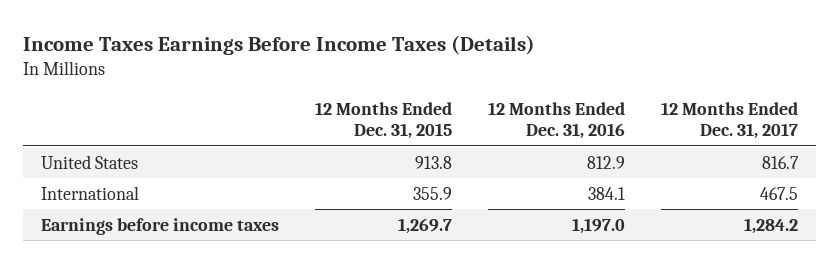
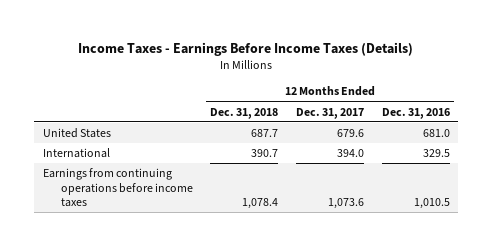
[23,35,536,56] Income Taxes Earnings Before Income Taxes (Details) -> [78,41,414,56] Income Taxes - Earnings Before Income Taxes (Details)
[315,101,453,140] 12 Months Ended Dec. 31, 2015 -> none
none -> [210,107,279,119] Dec. 31, 2018
[587,155,626,169] 812.9 -> [422,129,450,138] 681.0
[762,155,800,169] 816.7 -> [336,129,364,138] 679.6
[588,186,626,200] 384.1 -> [422,149,450,158] 329.5
[760,186,799,200] 467.5 -> [336,149,364,158] 394.0
[41,217,280,235] Earnings before income taxes -> [42,168,193,208] Earnings from continuing operations before income taxes
[572,217,626,234] 1,197.0 -> [413,198,450,210] 1,010.5
[744,217,799,234] 1,284.2 -> [327,198,364,210] 1,073.6

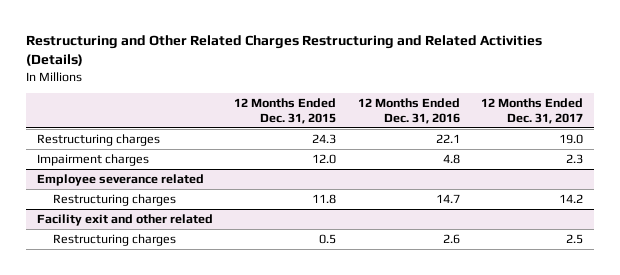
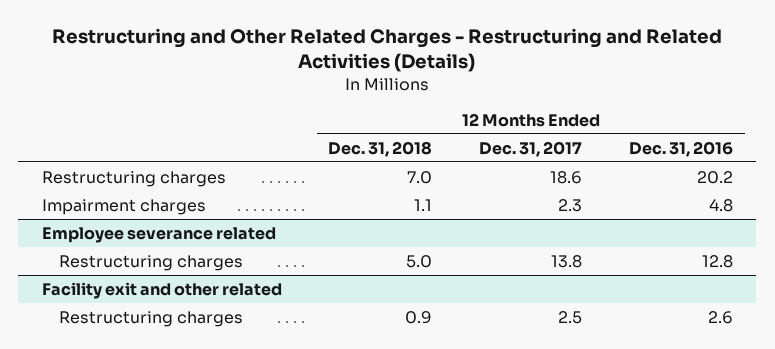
[26,35,543,67] Restructuring and Other Related Charges Restructuring and Related Activities (Details) -> [52,28,723,73] Restructuring and Other Related Charges - Restructuring and Related Activities (Details)
[234,98,337,124] 12 Months Ended Dec. 31, 2015 -> none
none -> [328,140,433,157] Dec. 31, 2018
[435,133,460,143] 22.1 -> [696,170,733,184] 20.2
[558,133,583,144] 19.0 -> [550,170,583,184] 18.6
[435,193,460,203] 14.7 -> [701,254,733,268] 12.8
[558,193,583,203] 14.2 -> [551,254,583,268] 13.8

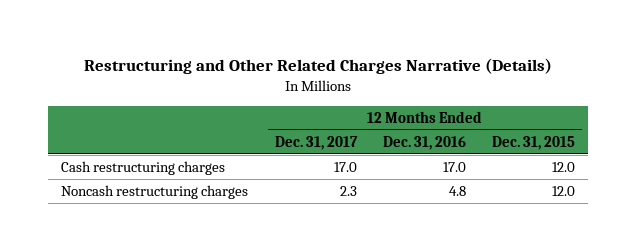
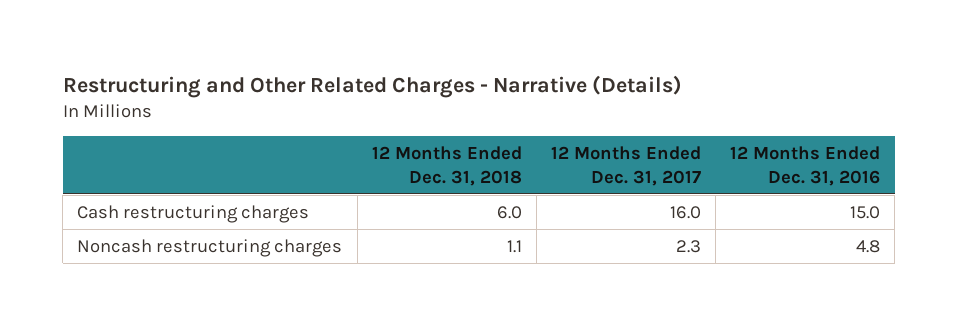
[84,58,553,75] Restructuring and Other Related Charges Narrative (Details) -> [62,74,682,98] Restructuring and Other Related Charges - Narrative (Details)
[492,135,576,150] Dec. 31, 2015 -> none
none -> [371,145,522,186] 12 Months Ended Dec. 31, 2018
[333,161,357,172] 17.0 -> [669,205,701,219] 16.0
[443,161,467,172] 17.0 -> [849,205,880,219] 15.0

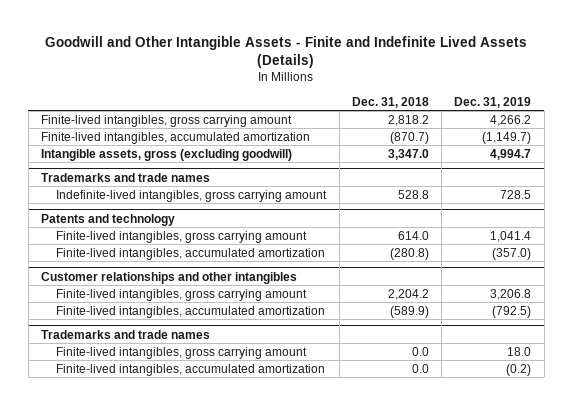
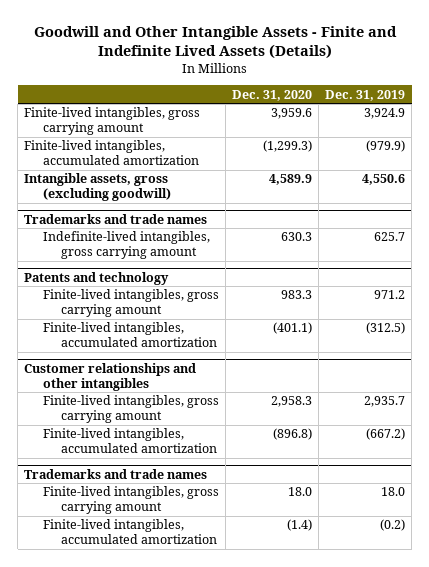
[351,96,429,108] Dec. 31, 2018 -> none
none -> [232,89,313,101] Dec. 31, 2020
[490,114,532,126] 4,266.2 -> [364,108,406,120] 3,924.9
[482,131,532,144] (1,149.7) -> [366,140,406,153] (979.9)
[490,148,532,160] 4,994.7 -> [362,174,406,186] 4,550.6
[500,189,532,199] 728.5 -> [374,232,406,242] 625.7
[490,230,532,242] 1,041.4 -> [374,290,406,300] 971.2
[492,247,532,260] (357.0) -> [366,322,406,335] (312.5)
[490,288,532,300] 3,206.8 -> [364,396,406,408] 2,935.7
[492,305,532,318] (792.5) -> [366,428,406,441] (667.2)

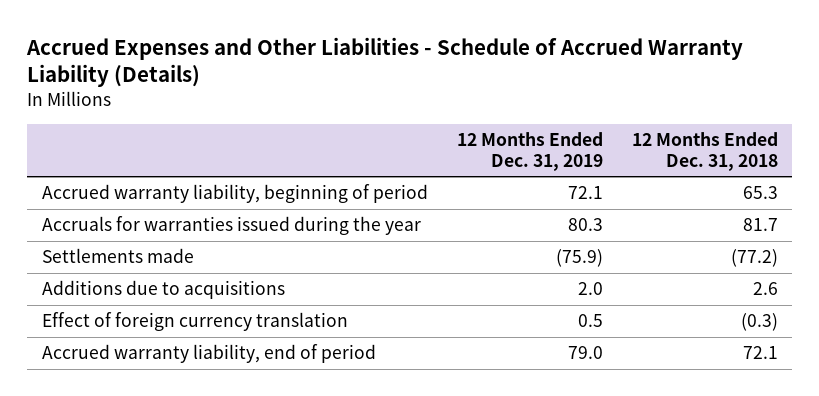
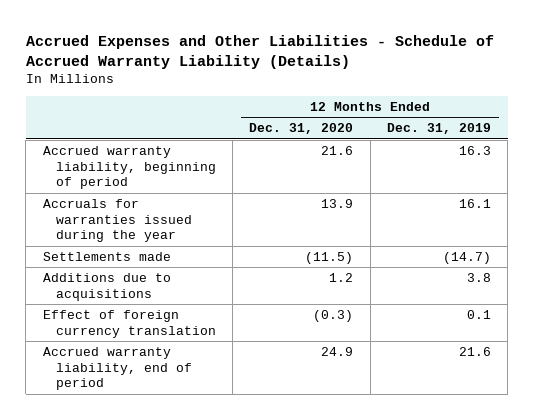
[631,132,778,171] 12 Months Ended Dec. 31, 2018 -> none
none -> [249,123,354,135] Dec. 31, 2020
[567,186,603,200] 72.1 -> [458,145,491,155] 16.3
[567,218,603,232] 80.3 -> [458,198,491,208] 16.1
[555,249,603,268] (75.9) -> [442,251,491,264] (14.7)
[577,282,603,296] 2.0 -> [466,272,491,282] 3.8
[577,314,603,328] 0.5 -> [466,309,491,319] 0.1
[567,346,603,360] 79.0 -> [458,346,491,356] 21.6

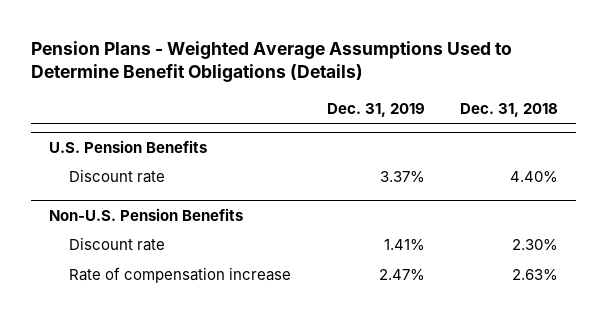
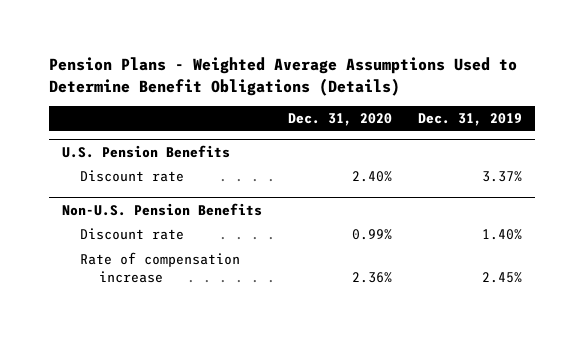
[460,102,559,117] Dec. 31, 2018 -> none
none -> [287,112,392,126] Dec. 31, 2020
[383,239,425,251] 1.41% -> [481,229,522,241] 1.40%
[378,269,425,281] 2.47% -> [481,271,522,283] 2.45%

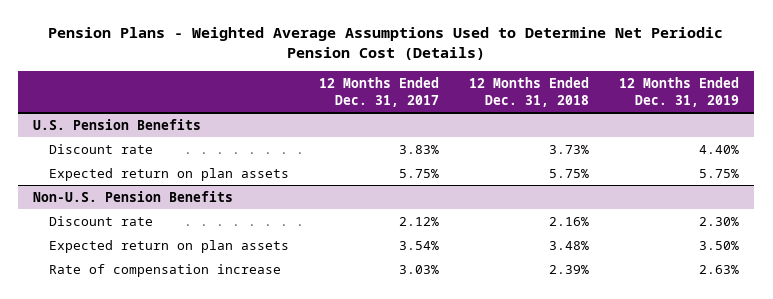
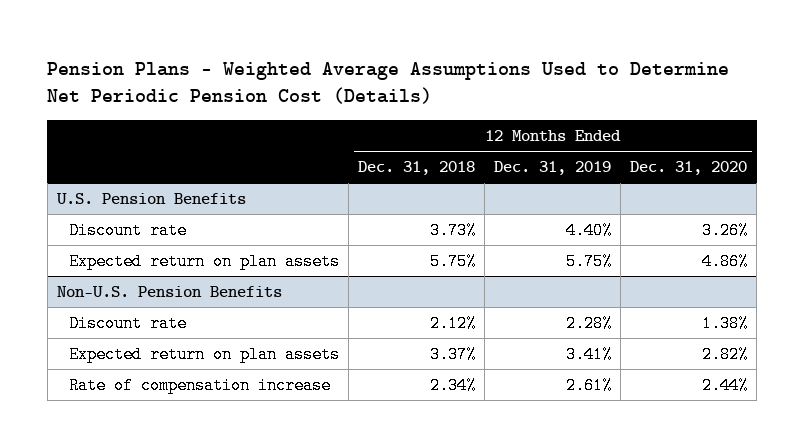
[318,76,439,107] 12 Months Ended Dec. 31, 2017 -> none
none -> [630,161,748,176] Dec. 31, 2020
[549,216,590,226] 2.16% -> [430,315,477,333] 2.12%
[699,216,740,226] 2.30% -> [566,315,613,333] 2.28%
[549,240,590,250] 3.48% -> [430,346,477,364] 3.37%
[699,240,740,250] 3.50% -> [566,346,613,364] 3.41%
[549,264,590,274] 2.39% -> [430,377,477,395] 2.34%
[699,264,740,274] 2.63% -> [566,377,613,395] 2.61%

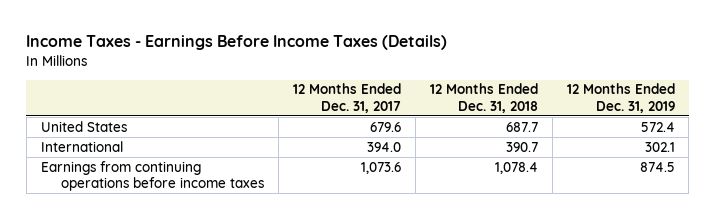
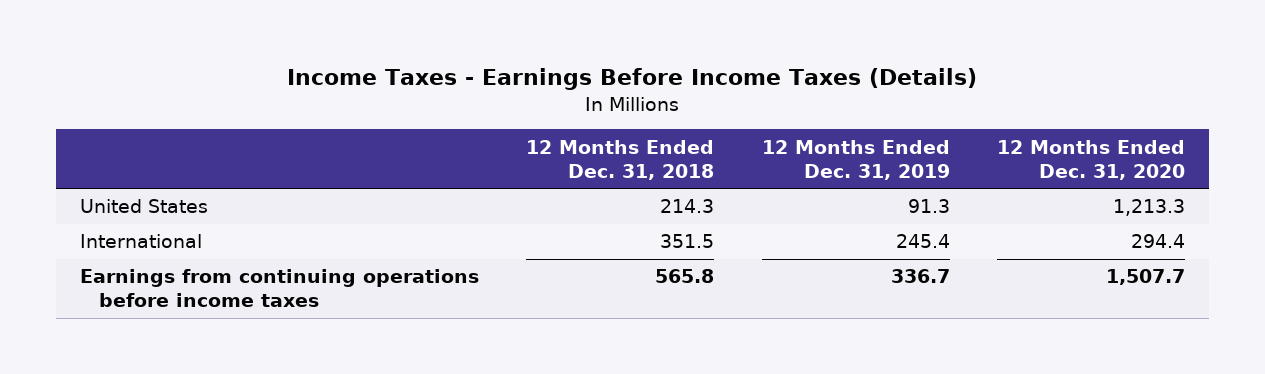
[292,83,401,113] 12 Months Ended Dec. 31, 2017 -> none
none -> [996,139,1185,180] 12 Months Ended Dec. 31, 2020
[505,121,538,132] 687.7 -> [660,199,715,214] 214.3
[640,121,675,132] 572.4 -> [907,199,950,214] 91.3
[505,141,538,152] 390.7 -> [660,234,715,249] 351.5
[644,141,675,152] 302.1 -> [895,234,950,249] 245.4
[494,161,538,174] 1,078.4 -> [655,269,715,284] 565.8
[639,161,675,172] 874.5 -> [890,269,950,284] 336.7

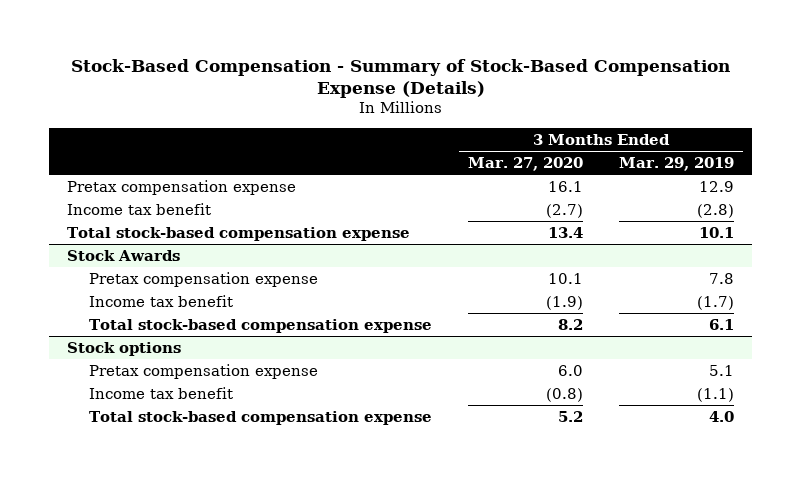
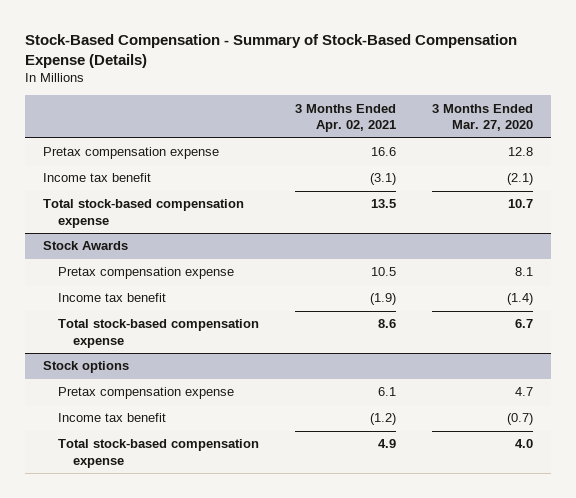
[618,157,734,172] Mar. 29, 2019 -> none
none -> [295,103,397,133] 3 Months Ended Apr. 02, 2021
[547,180,583,192] 16.1 -> [507,147,533,157] 12.8
[545,203,583,218] (2.7) -> [506,173,533,186] (2.1)
[547,226,583,238] 13.4 -> [507,199,533,209] 10.7
[547,272,583,284] 10.1 -> [514,267,533,277] 8.1
[545,295,583,310] (1.9) -> [506,293,533,306] (1.4)
[557,318,583,330] 8.2 -> [514,319,533,329] 6.7
[557,364,583,376] 6.0 -> [514,387,533,397] 4.7
[545,387,583,402] (0.8) -> [506,413,533,426] (0.7)
[557,410,583,422] 5.2 -> [514,439,533,449] 4.0

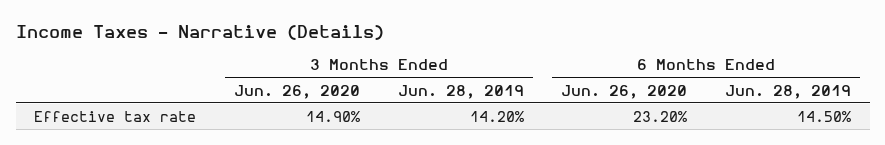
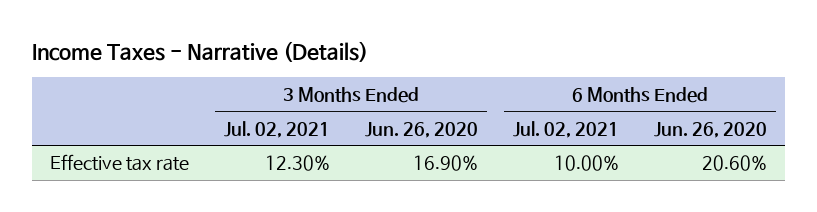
[397,84,524,99] Jun. 28, 2019 -> none
[724,84,851,99] Jun. 28, 2019 -> none
none -> [223,120,330,138] Jul. 02, 2021
none -> [513,120,620,138] Jul. 02, 2021
[305,111,360,123] 14.90% -> [412,155,478,172] 16.90%
[633,111,688,123] 23.20% -> [702,155,768,172] 20.60%

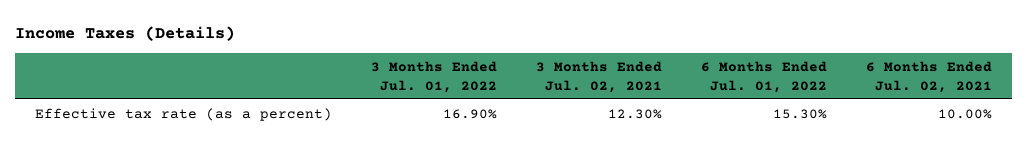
[31,41,368,63] Income Taxes - Narrative (Details) -> [15,26,236,42] Income Taxes (Details)
[364,121,478,138] Jun. 26, 2020 -> none
[654,121,768,138] Jun. 26, 2020 -> none
none -> [370,60,497,93] 3 Months Ended Jul. 01, 2022
none -> [701,60,828,93] 6 Months Ended Jul. 01, 2022
[49,154,189,172] Effective tax rate -> [34,107,332,121] Effective tax rate (as a percent)

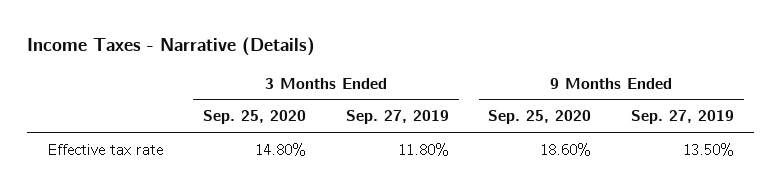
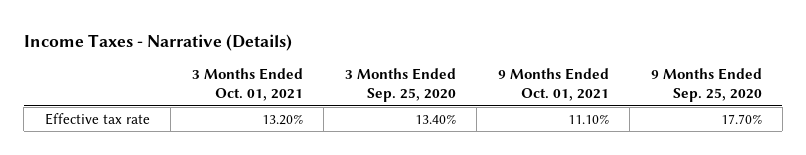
[345,110,449,125] Sep. 27, 2019 -> none
[631,110,735,125] Sep. 27, 2019 -> none
none -> [191,68,303,102] 3 Months Ended Oct. 01, 2021
none -> [497,68,609,102] 9 Months Ended Oct. 01, 2021
[254,142,306,156] 14.80% -> [414,113,456,124] 13.40%
[540,142,592,156] 18.60% -> [720,113,762,124] 17.70%

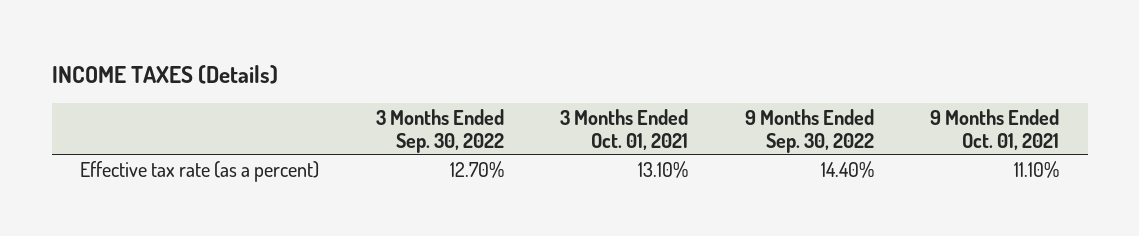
[23,34,292,52] Income Taxes - Narrative (Details) -> [51,65,278,85] INCOME TAXES (Details)
[344,68,456,103] 3 Months Ended Sep. 25, 2020 -> none
[650,68,762,103] 9 Months Ended Sep. 25, 2020 -> none
none -> [375,108,504,153] 3 Months Ended Sep. 30, 2022
none -> [744,108,874,153] 9 Months Ended Sep. 30, 2022
[44,112,150,125] Effective tax rate -> [80,161,320,183] Effective tax rate (as a percent)
[261,113,303,125] 13.20% -> [638,161,689,179] 13.10%

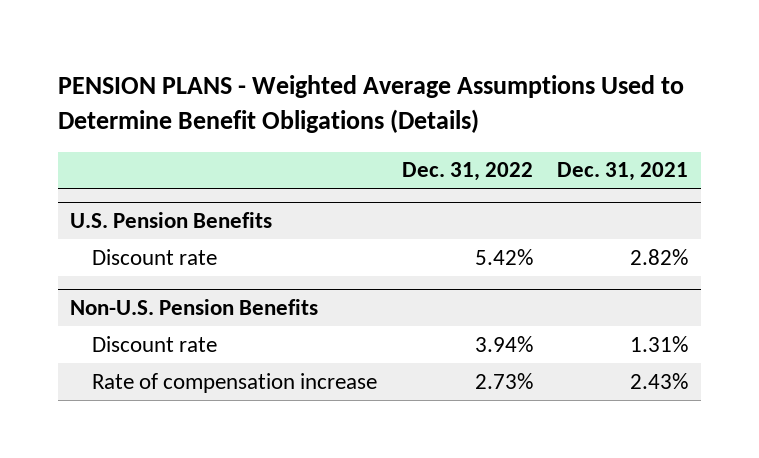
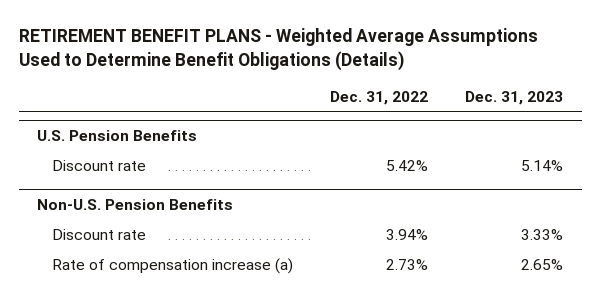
[58,74,685,133] PENSION PLANS - Weighted Average Assumptions Used to Determine Benefit Obligations (Details) -> [18,28,538,72] RETIREMENT BENEFIT PLANS - Weighted Average Assumptions Used to Determine Benefit Obligations (Details)
[557,162,689,182] Dec. 31, 2021 -> none
none -> [464,90,563,105] Dec. 31, 2023
[92,372,378,393] Rate of compensation increase -> [51,258,293,275] Rate of compensation increase (a)

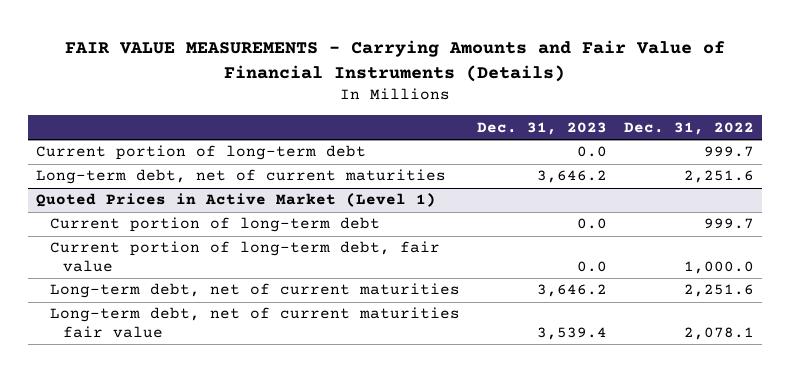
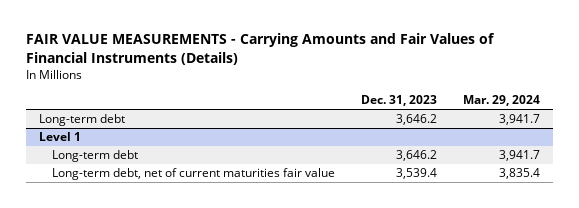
[65,39,726,82] FAIR VALUE MEASUREMENTS - Carrying Amounts and Fair Value of Financial Instruments (Details) -> [25,33,495,65] FAIR VALUE MEASUREMENTS - Carrying Amounts and Fair Values of Financial Instruments (Details)
[623,121,754,135] Dec. 31, 2022 -> none
none -> [463,95,541,107] Mar. 29, 2024
[36,145,367,161] Current portion of long-term debt -> none
[49,217,380,233] Current portion of long-term debt -> none
[49,241,440,273] Current portion of long-term debt, fair value -> none
[36,169,447,185] Long-term debt, net of current maturities -> [38,114,125,127] Long-term debt
[36,193,437,208] Quoted Prices in Active Market (Level 1) -> [38,132,81,142] Level 1
[49,283,460,299] Long-term debt, net of current maturities -> [51,150,138,163] Long-term debt

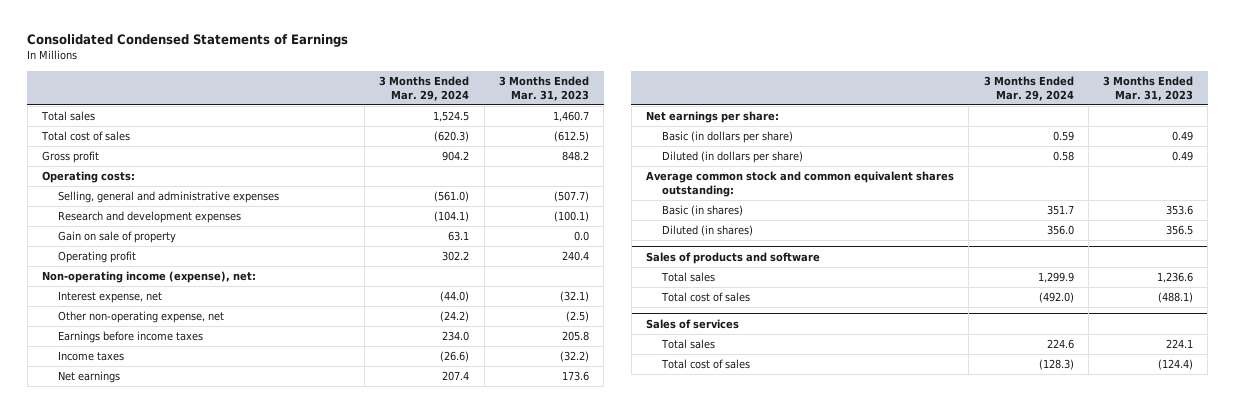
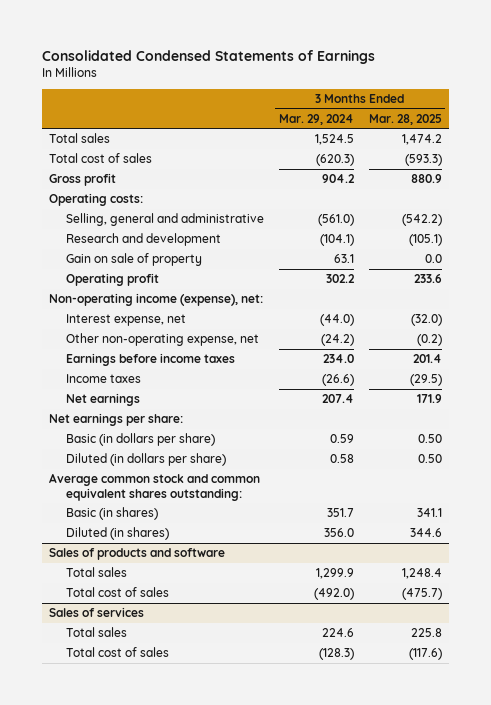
[498,75,589,101] 3 Months Ended Mar. 31, 2023 -> none
none -> [368,113,442,125] Mar. 28, 2025
[58,191,280,204] Selling, general and administrative expenses -> [65,213,264,227] Selling, general and administrative
[58,211,242,224] Research and development expenses -> [65,233,221,247] Research and development

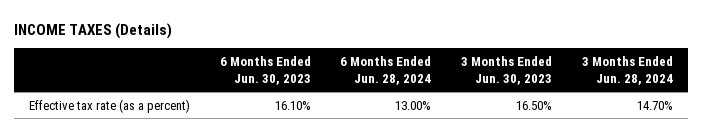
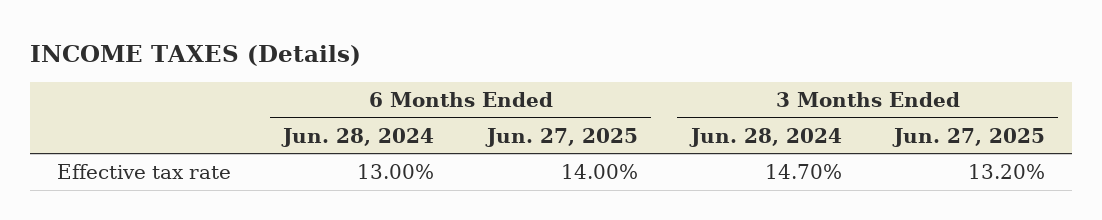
[219,55,311,85] 6 Months Ended Jun. 30, 2023 -> none
[461,55,553,85] 3 Months Ended Jun. 30, 2023 -> none
none -> [485,127,639,147] Jun. 27, 2025
none -> [892,127,1046,147] Jun. 27, 2025
[28,98,190,113] Effective tax rate (as a percent) -> [56,164,231,180] Effective tax rate

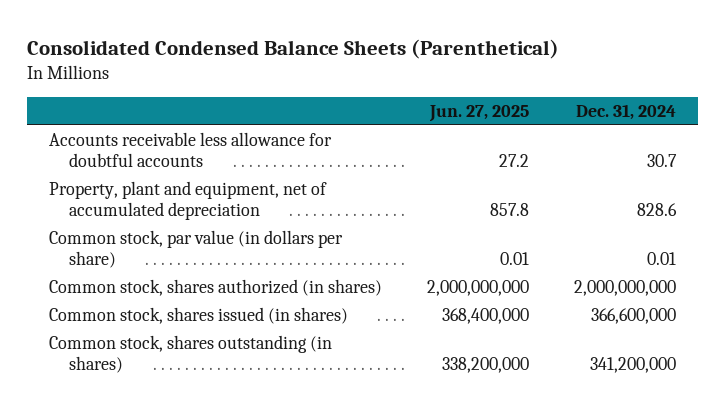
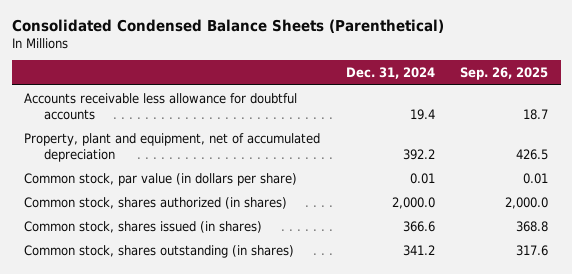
[429,105,530,123] Jun. 27, 2025 -> none
none -> [460,67,549,81] Sep. 26, 2025
[646,154,677,168] 30.7 -> [409,108,435,120] 19.4
[636,203,677,217] 828.6 -> [402,148,435,160] 392.2
[573,279,676,296] 2,000,000,000 -> [391,196,435,209] 2,000.0
[590,307,676,324] 366,600,000 -> [402,220,435,232] 366.6
[589,357,676,374] 341,200,000 -> [402,244,435,256] 341.2

